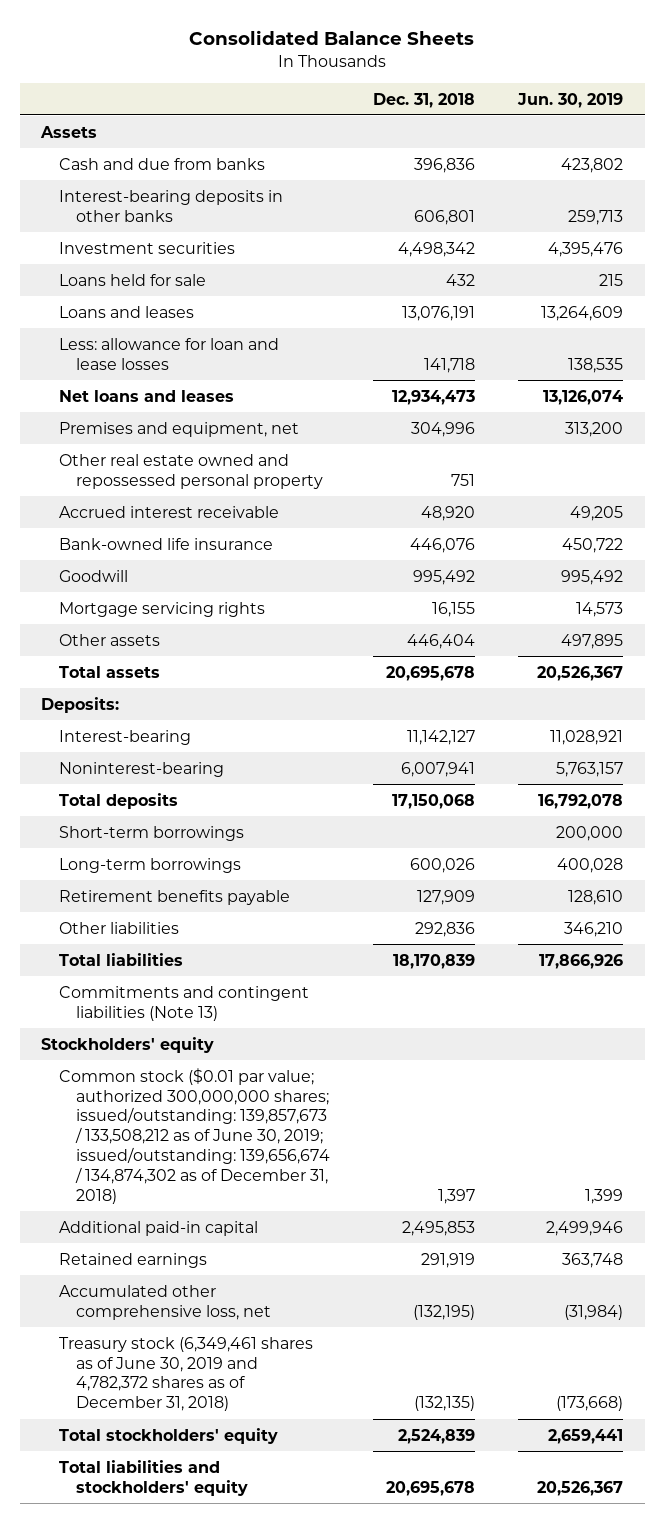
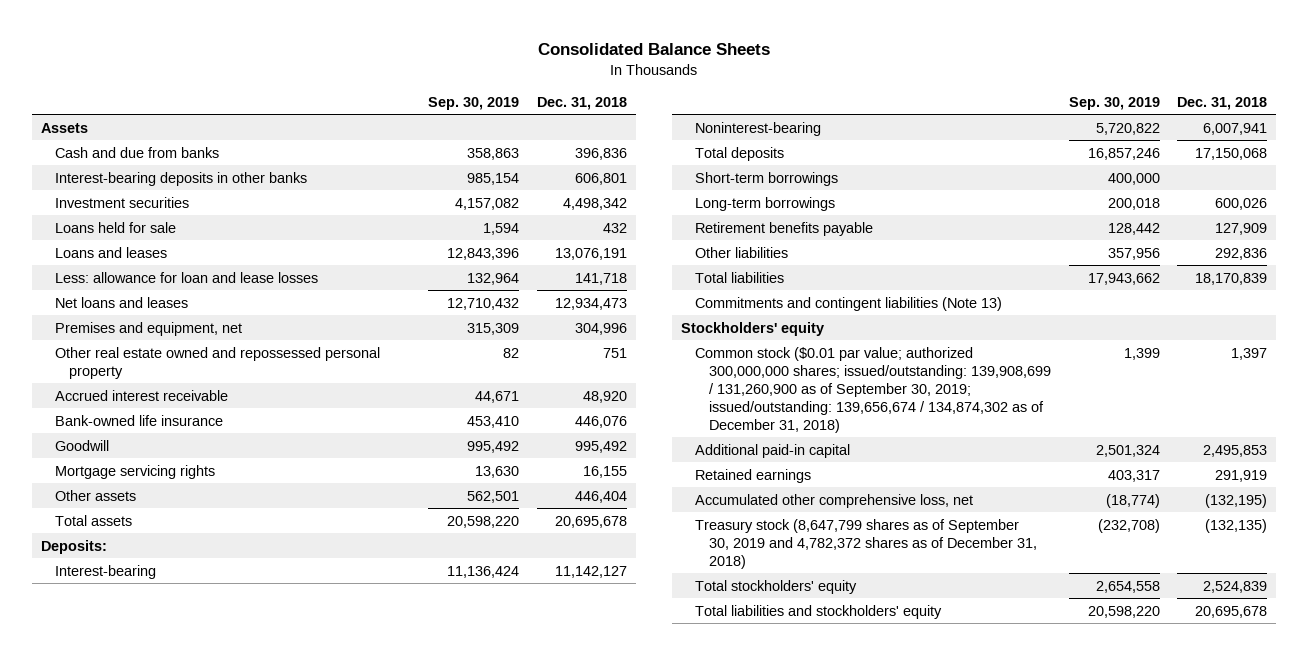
[517,92,624,108] Jun. 30, 2019 -> none
none -> [428,96,520,110] Sep. 30, 2019
[58,1067,330,1205] Common stock ($0.01 par value; authorized 300,000,000 shares; issued/outstanding: 139,857,673 / 133,508,212 as of June 30, 2019; issued/outstanding: 139,656,674 / 134,874,302 as of December 31, 2018) -> [695,346,1051,433] Common stock ($0.01 par value; authorized 300,000,000 shares; issued/outstanding: 139,908,699 / 131,260,900 as of September 30, 2019; issued/outstanding: 139,656,674 / 134,874,302 as of December 31, 2018)
[58,1336,313,1412] Treasury stock (6,349,461 shares as of June 30, 2019 and 4,782,372 shares as of December 31, 2018) -> [695,518,1037,569] Treasury stock (8,647,799 shares as of September 30, 2019 and 4,782,372 shares as of December 31, 2018)

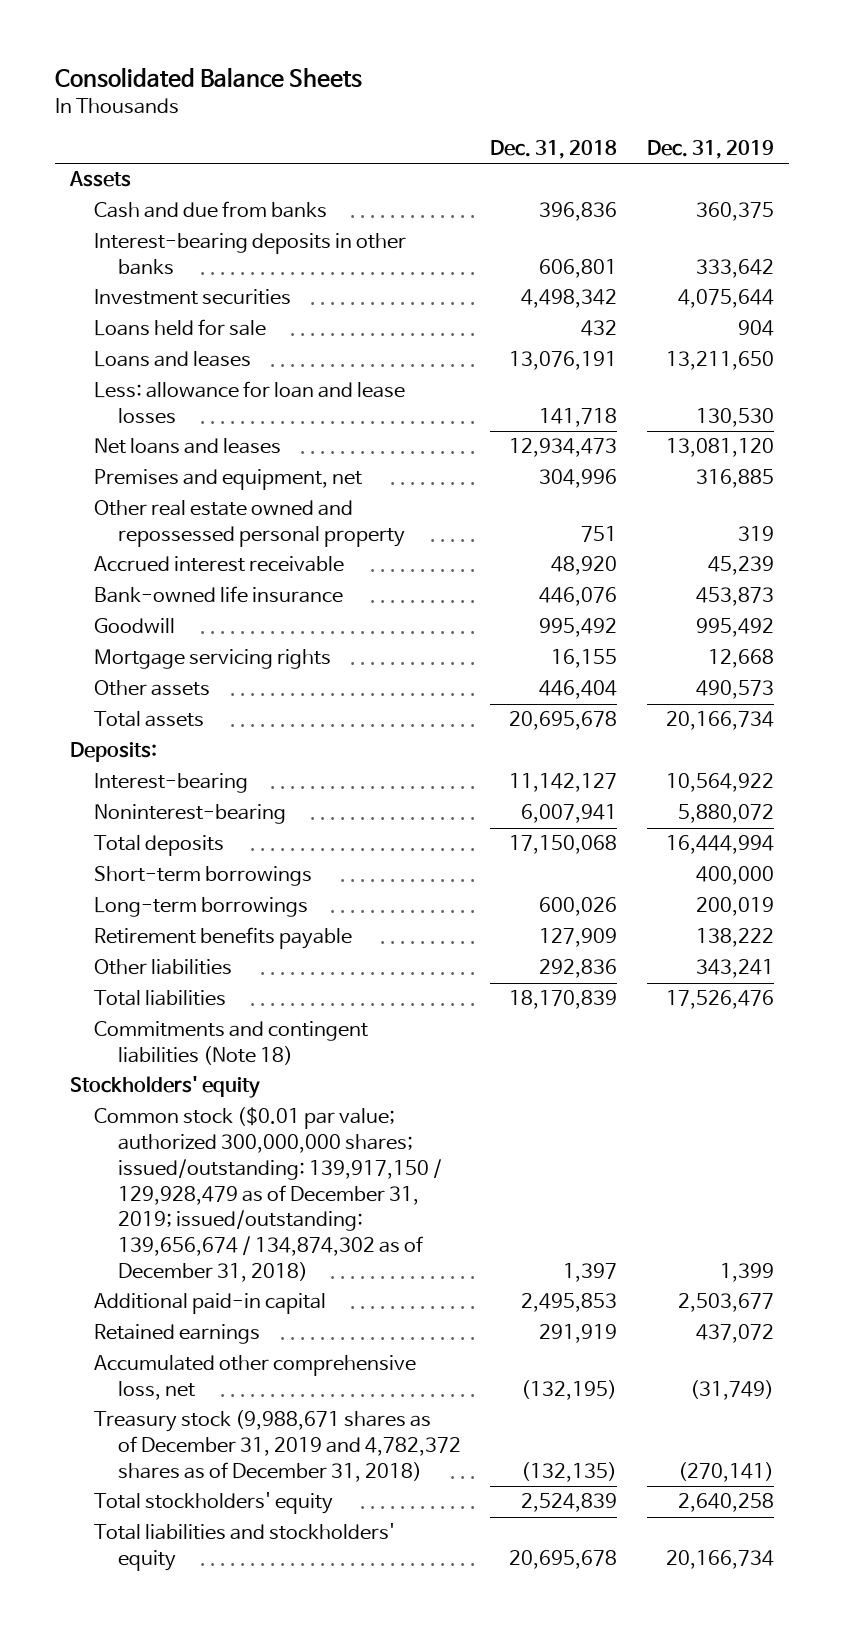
[428,96,520,110] Sep. 30, 2019 -> none
none -> [647,139,775,159] Dec. 31, 2019
[695,296,1003,311] Commitments and contingent liabilities (Note 13) -> [93,1021,368,1066] Commitments and contingent liabilities (Note 18)
[695,346,1051,433] Common stock ($0.01 par value; authorized 300,000,000 shares; issued/outstanding: 139,908,699 / 131,260,900 as of September 30, 2019; issued/outstanding: 139,656,674 / 134,874,302 as of December 31, 2018) -> [93,1107,442,1282] Common stock ($0.01 par value; authorized 300,000,000 shares; issued/outstanding: 139,917,150 / 129,928,479 as of December 31, 2019; issued/outstanding: 139,656,674 / 134,874,302 as of December 31, 2018)
[695,518,1037,569] Treasury stock (8,647,799 shares as of September 30, 2019 and 4,782,372 shares as of December 31, 2018) -> [93,1410,461,1482] Treasury stock (9,988,671 shares as of December 31, 2019 and 4,782,372 shares as of December 31, 2018)

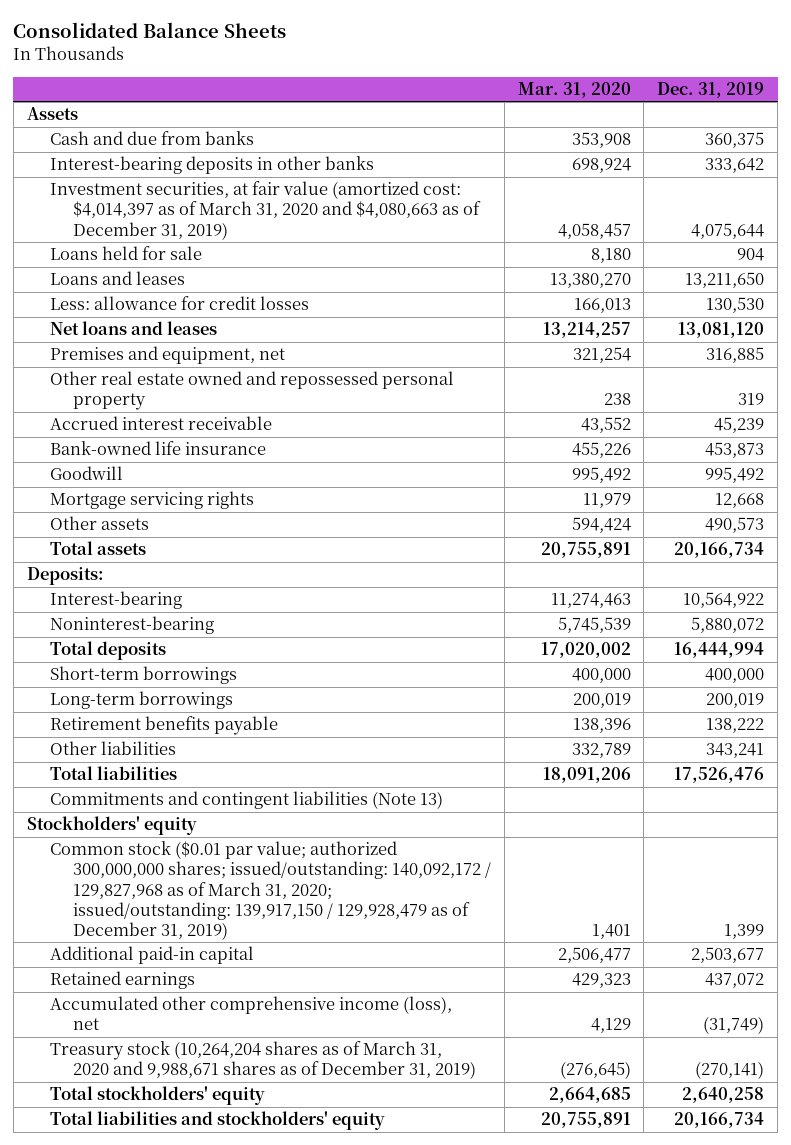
[490,139,618,159] Dec. 31, 2018 -> none
none -> [517,82,631,99] Mar. 31, 2020
[93,289,291,306] Investment securities -> [49,181,481,240] Investment securities, at fair value (amortized cost: $4,014,397 as of March 31, 2020 and $4,080,663 as of December 31, 2019)
[93,381,405,425] Less: allowance for loan and lease losses -> [49,296,309,311] Less: allowance for credit losses
[93,1021,368,1066] Commitments and contingent liabilities (Note 18) -> [49,791,443,810] Commitments and contingent liabilities (Note 13)
[93,1107,442,1282] Common stock ($0.01 par value; authorized 300,000,000 shares; issued/outstanding: 139,917,150 / 129,928,479 as of December 31, 2019; issued/outstanding: 139,656,674 / 134,874,302 as of December 31, 2018) -> [49,841,491,940] Common stock ($0.01 par value; authorized 300,000,000 shares; issued/outstanding: 140,092,172 / 129,827,968 as of March 31, 2020; issued/outstanding: 139,917,150 / 129,928,479 as of December 31, 2019)
[93,1355,416,1401] Accumulated other comprehensive loss, net -> [49,996,452,1031] Accumulated other comprehensive income (loss), net
[93,1410,461,1482] Treasury stock (9,988,671 shares as of December 31, 2019 and 4,782,372 shares as of December 31, 2018) -> [49,1041,476,1080] Treasury stock (10,264,204 shares as of March 31, 2020 and 9,988,671 shares as of December 31, 2019)

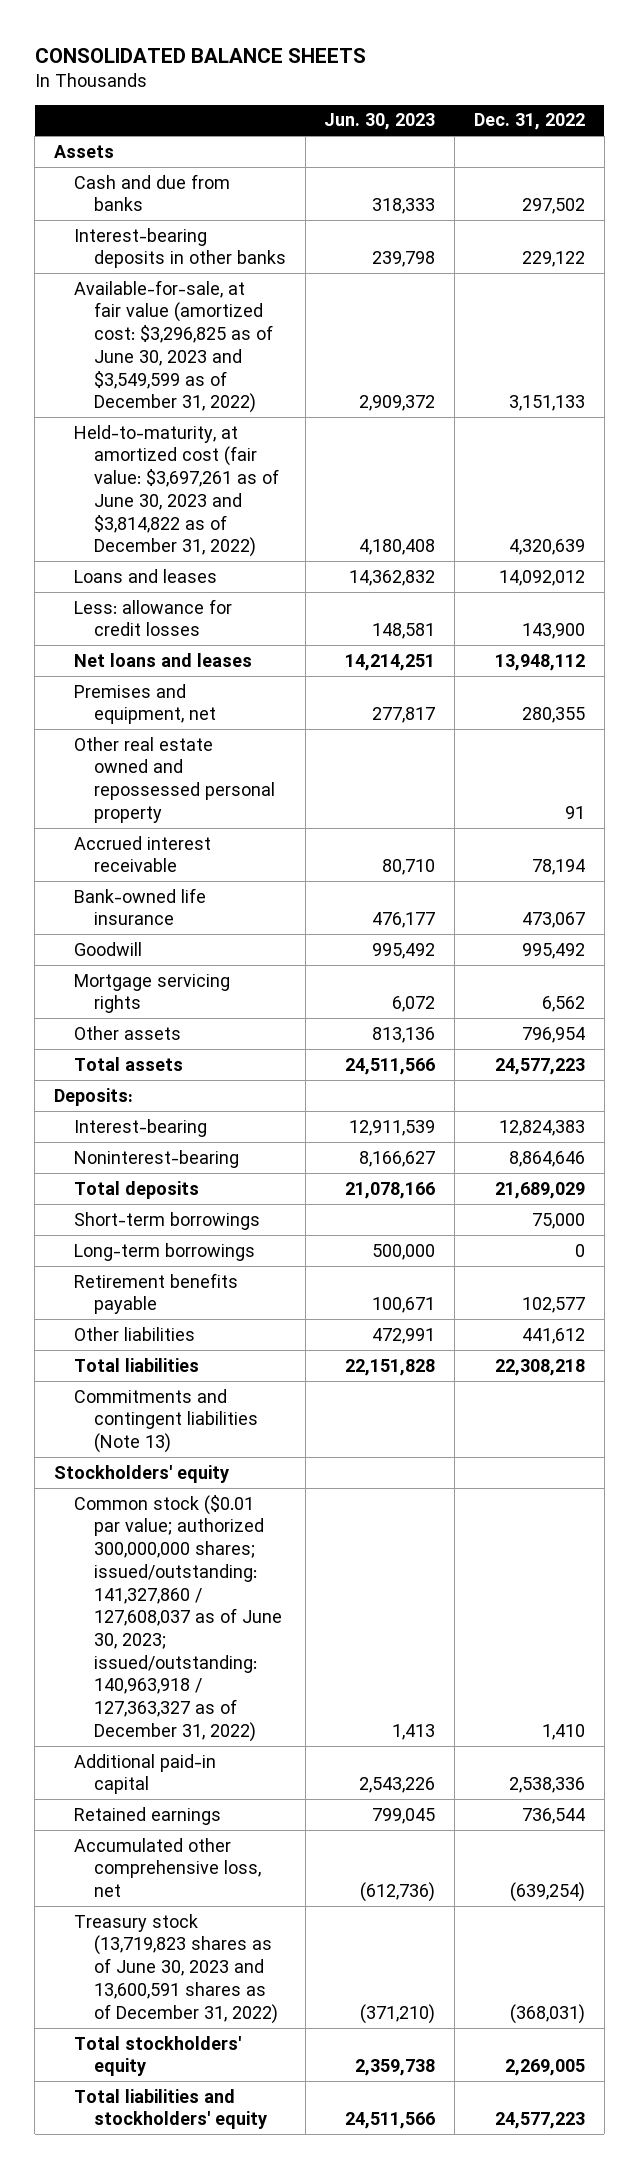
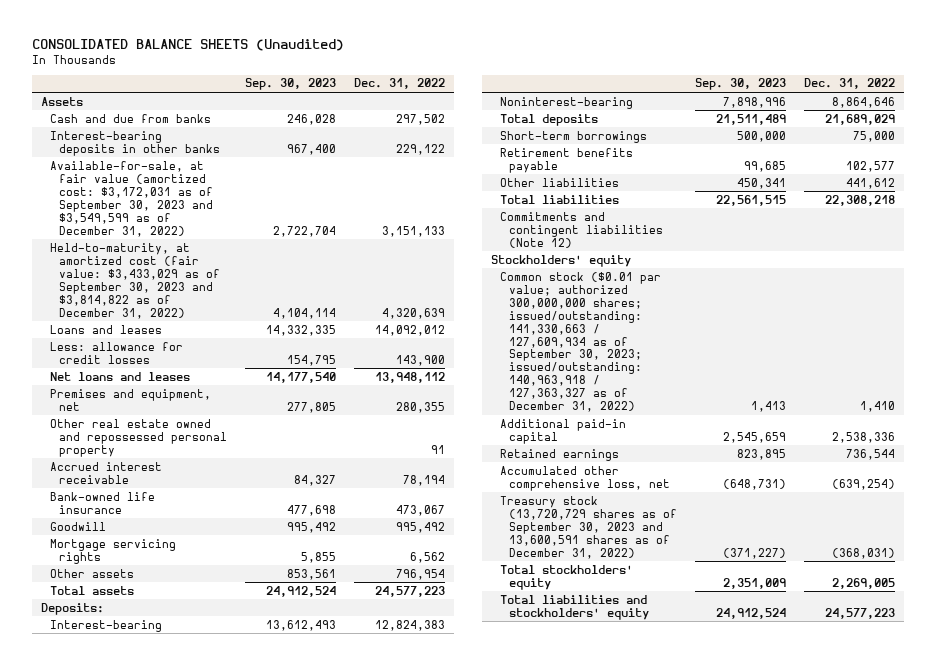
[34,47,366,63] CONSOLIDATED BALANCE SHEETS -> [31,38,344,51] CONSOLIDATED BALANCE SHEETS (Unaudited)
[324,113,436,131] Jun. 30, 2023 -> none
none -> [245,78,337,91] Sep. 30, 2023
[74,279,273,414] Available-for-sale, at fair value (amortized cost: $3,296,825 as of June 30, 2023 and $3,549,599 as of December 31, 2022) -> [50,160,214,237] Available-for-sale, at fair value (amortized cost: $3,172,031 as of September 30, 2023 and $3,549,599 as of December 31, 2022)
[74,424,279,558] Held-to-maturity, at amortized cost (fair value: $3,697,261 as of June 30, 2023 and $3,814,822 as of December 31, 2022) -> [50,242,221,319] Held-to-maturity, at amortized cost (fair value: $3,433,029 as of September 30, 2023 and $3,814,822 as of December 31, 2022)
[74,1242,256,1261] Long-term borrowings -> none
[74,1388,258,1454] Commitments and contingent liabilities (Note 13) -> [499,211,663,248] Commitments and contingent liabilities (Note 12)
[74,1494,282,1742] Common stock ($0.01 par value; authorized 300,000,000 shares; issued/outstanding: 141,327,860 / 127,608,037 as of June 30, 2023; issued/outstanding: 140,963,918 / 127,363,327 as of December 31, 2022) -> [499,271,661,413] Common stock ($0.01 par value; authorized 300,000,000 shares; issued/outstanding: 141,330,663 / 127,609,934 as of September 30, 2023; issued/outstanding: 140,963,918 / 127,363,327 as of December 31, 2022)
[74,1913,278,2024] Treasury stock (13,719,823 shares as of June 30, 2023 and 13,600,591 shares as of December 31, 2022) -> [499,495,677,559] Treasury stock (13,720,729 shares as of September 30, 2023 and 13,600,591 shares as of December 31, 2022)

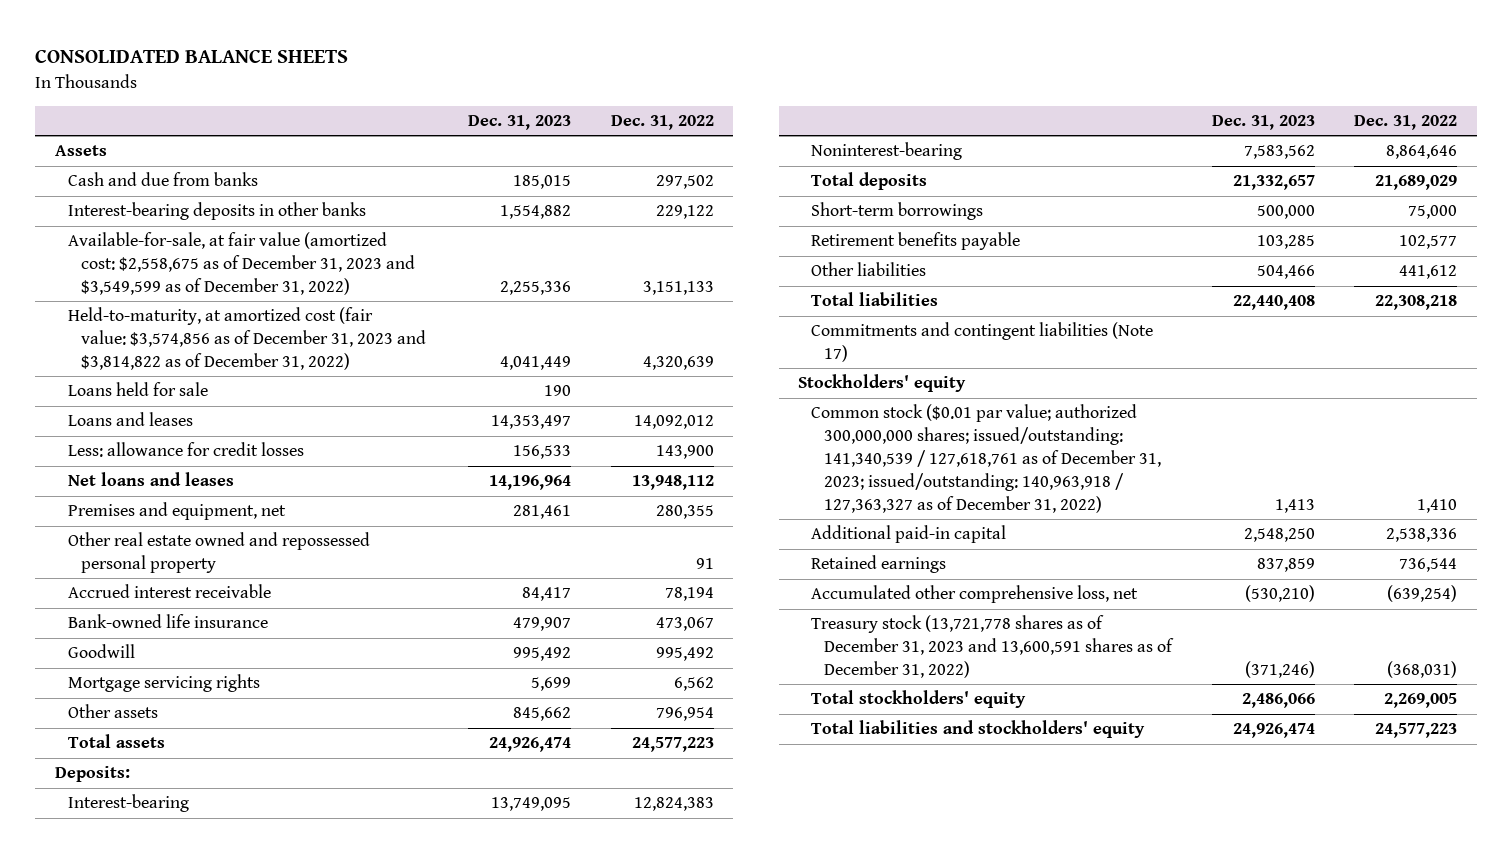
[31,38,344,51] CONSOLIDATED BALANCE SHEETS (Unaudited) -> [35,50,349,64] CONSOLIDATED BALANCE SHEETS
[245,78,337,91] Sep. 30, 2023 -> none
none -> [468,114,572,130] Dec. 31, 2023
[50,160,214,237] Available-for-sale, at fair value (amortized cost: $3,172,031 as of September 30, 2023 and $3,549,599 as of December 31, 2022) -> [67,232,415,296] Available-for-sale, at fair value (amortized cost: $2,558,675 as of December 31, 2023 and $3,549,599 as of December 31, 2022)
[50,242,221,319] Held-to-maturity, at amortized cost (fair value: $3,433,029 as of September 30, 2023 and $3,814,822 as of December 31, 2022) -> [67,307,426,371] Held-to-maturity, at amortized cost (fair value: $3,574,856 as of December 31, 2023 and $3,814,822 as of December 31, 2022)
none -> [67,382,208,397] Loans held for sale
[499,211,663,248] Commitments and contingent liabilities (Note 12) -> [811,322,1154,363] Commitments and contingent liabilities (Note 17)
[499,271,661,413] Common stock ($0.01 par value; authorized 300,000,000 shares; issued/outstanding: 141,330,663 / 127,609,934 as of September 30, 2023; issued/outstanding: 140,963,918 / 127,363,327 as of December 31, 2022) -> [811,404,1162,513] Common stock ($0.01 par value; authorized 300,000,000 shares; issued/outstanding: 141,340,539 / 127,618,761 as of December 31, 2023; issued/outstanding: 140,963,918 / 127,363,327 as of December 31, 2022)
[499,495,677,559] Treasury stock (13,720,729 shares as of September 30, 2023 and 13,600,591 shares as of December 31, 2022) -> [811,615,1175,679] Treasury stock (13,721,778 shares as of December 31, 2023 and 13,600,591 shares as of December 31, 2022)

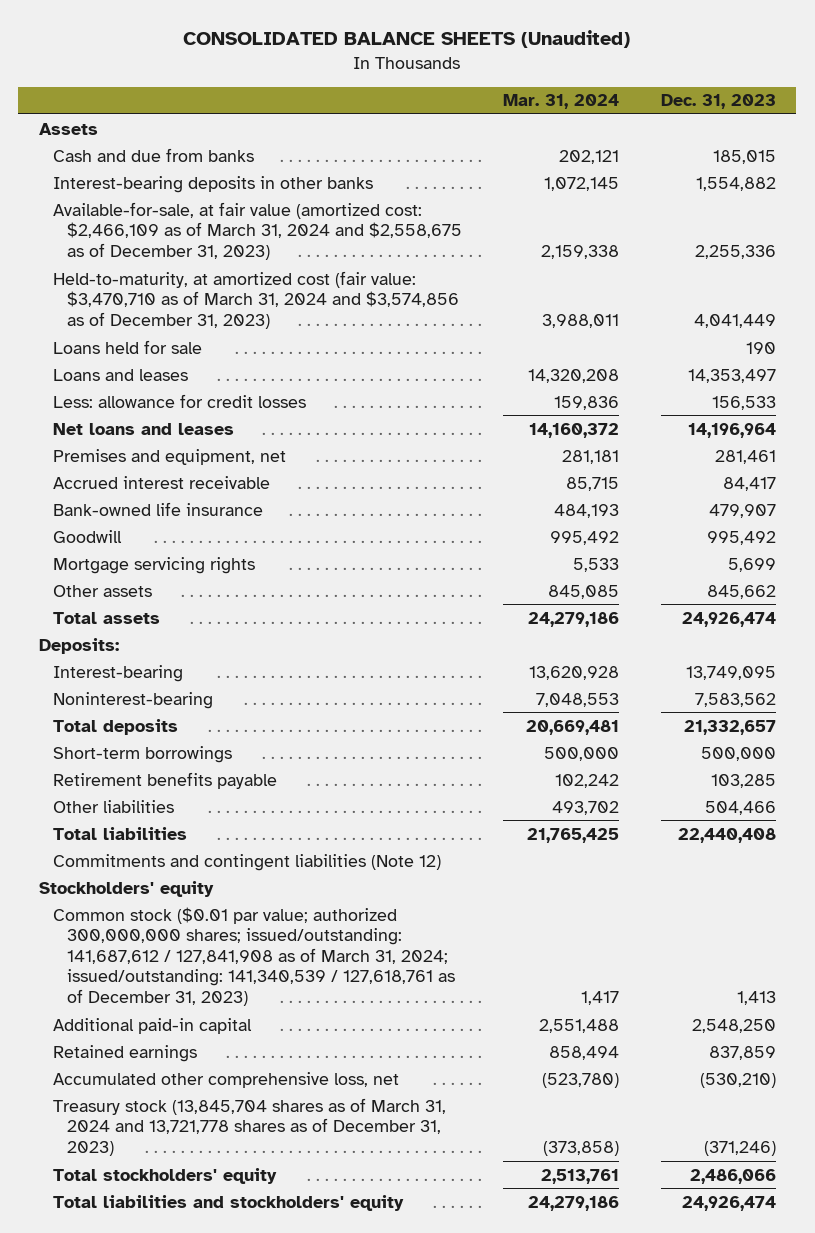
[35,50,349,64] CONSOLIDATED BALANCE SHEETS -> [183,30,631,49] CONSOLIDATED BALANCE SHEETS (Unaudited)
[610,114,714,130] Dec. 31, 2022 -> none
none -> [503,94,620,110] Mar. 31, 2024
[67,232,415,296] Available-for-sale, at fair value (amortized cost: $2,558,675 as of December 31, 2023 and $3,549,599 as of December 31, 2022) -> [52,201,462,260] Available-for-sale, at fair value (amortized cost: $2,466,109 as of March 31, 2024 and $2,558,675 as of December 31, 2023)
[67,307,426,371] Held-to-maturity, at amortized cost (fair value: $3,574,856 as of December 31, 2023 and $3,814,822 as of December 31, 2022) -> [52,270,459,329] Held-to-maturity, at amortized cost (fair value: $3,470,710 as of March 31, 2024 and $3,574,856 as of December 31, 2023)
[67,532,370,574] Other real estate owned and repossessed personal property -> none
[811,322,1154,363] Commitments and contingent liabilities (Note 17) -> [52,853,441,871] Commitments and contingent liabilities (Note 12)
[811,404,1162,513] Common stock ($0.01 par value; authorized 300,000,000 shares; issued/outstanding: 141,340,539 / 127,618,761 as of December 31, 2023; issued/outstanding: 140,963,918 / 127,363,327 as of December 31, 2022) -> [52,906,455,1006] Common stock ($0.01 par value; authorized 300,000,000 shares; issued/outstanding: 141,687,612 / 127,841,908 as of March 31, 2024; issued/outstanding: 141,340,539 / 127,618,761 as of December 31, 2023)
[811,615,1175,679] Treasury stock (13,721,778 shares as of December 31, 2023 and 13,600,591 shares as of December 31, 2022) -> [52,1097,446,1156] Treasury stock (13,845,704 shares as of March 31, 2024 and 13,721,778 shares as of December 31, 2023)

